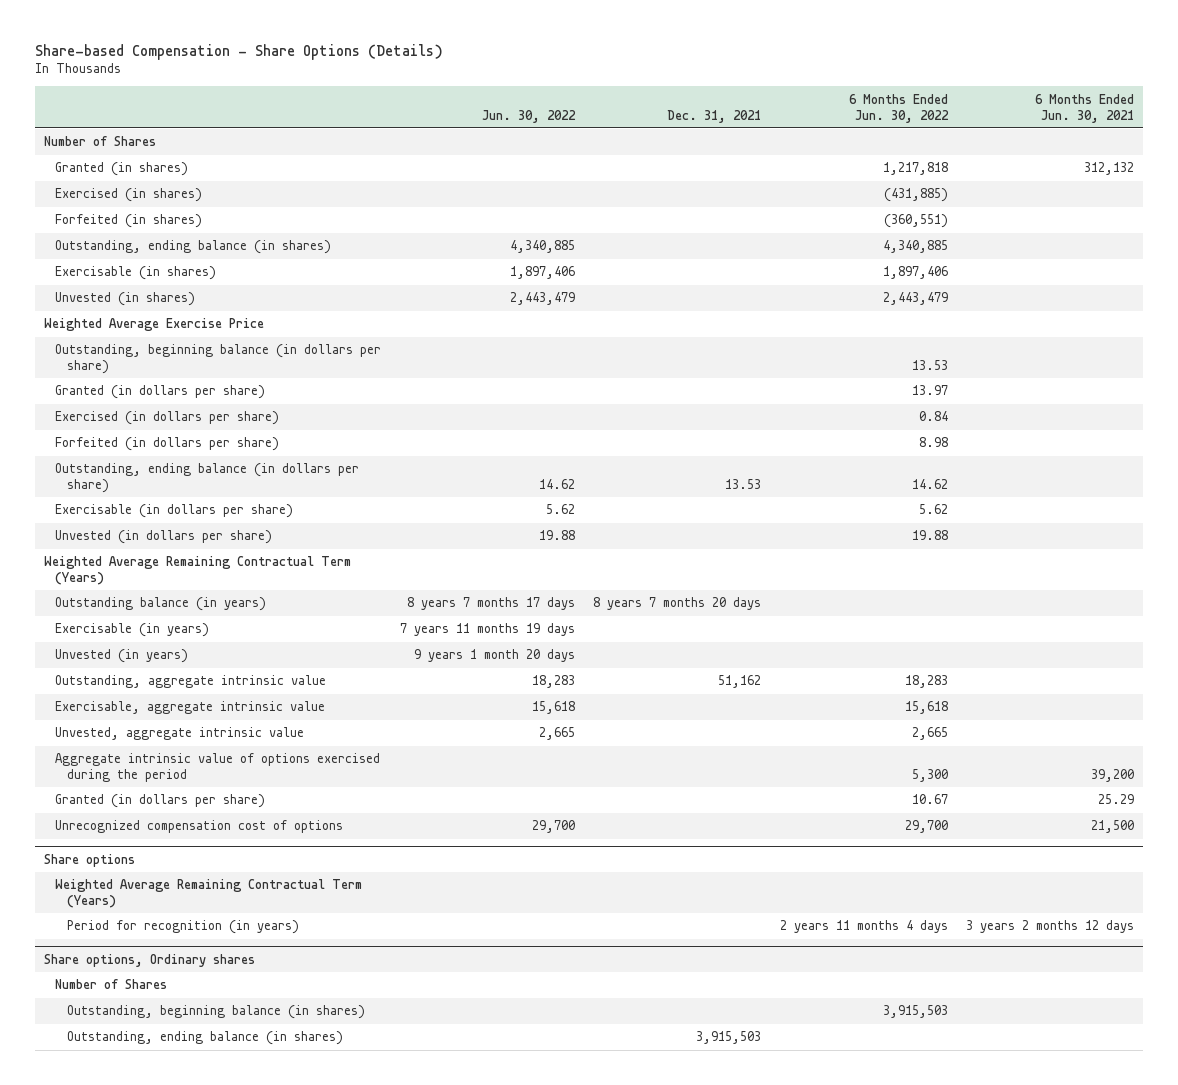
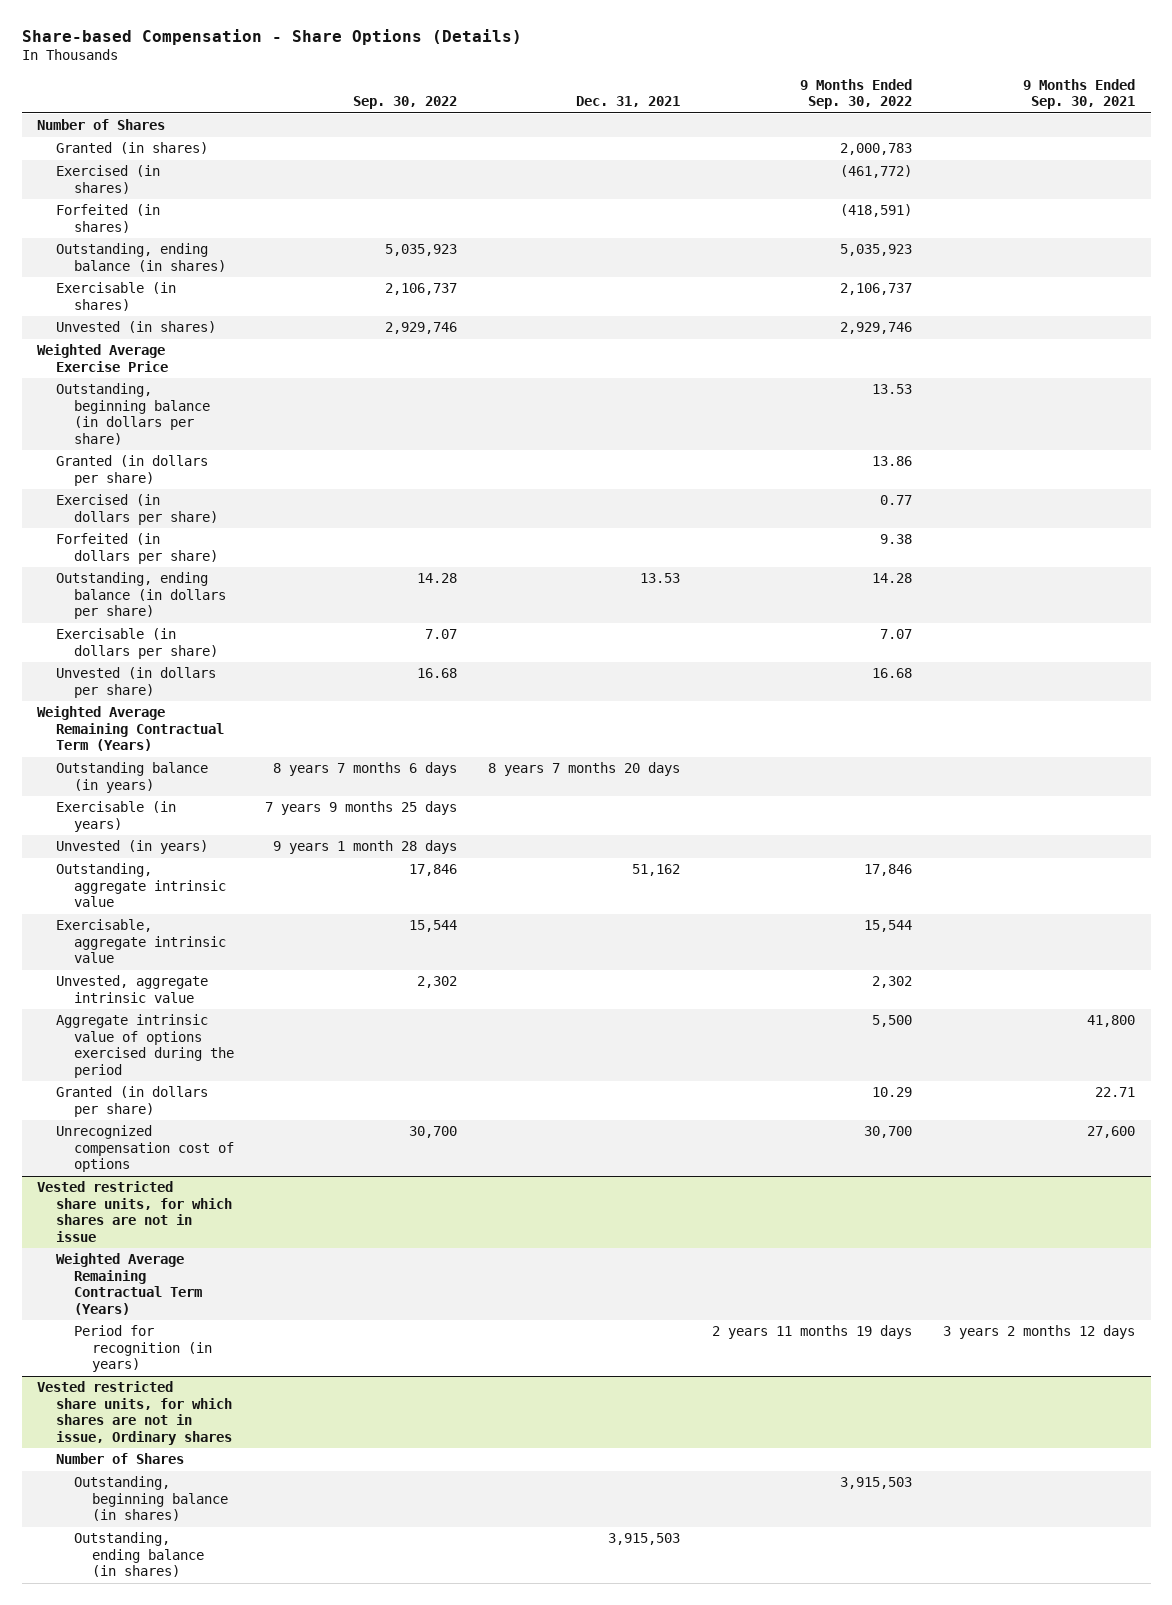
[481,109,576,123] Jun. 30, 2022 -> none
[848,93,949,123] 6 Months Ended Jun. 30, 2022 -> none
[1034,93,1134,123] 6 Months Ended Jun. 30, 2021 -> none
none -> [353,96,458,110] Sep. 30, 2022
none -> [799,78,912,110] 9 Months Ended Sep. 30, 2022
none -> [1023,78,1136,110] 9 Months Ended Sep. 30, 2021
[44,854,136,868] Share options -> [37,1181,232,1242] Vested restricted share units, for which shares are not in issue
[44,954,256,968] Share options, Ordinary shares -> [37,1381,232,1445] Vested restricted share units, for which shares are not in issue, Ordinary shares

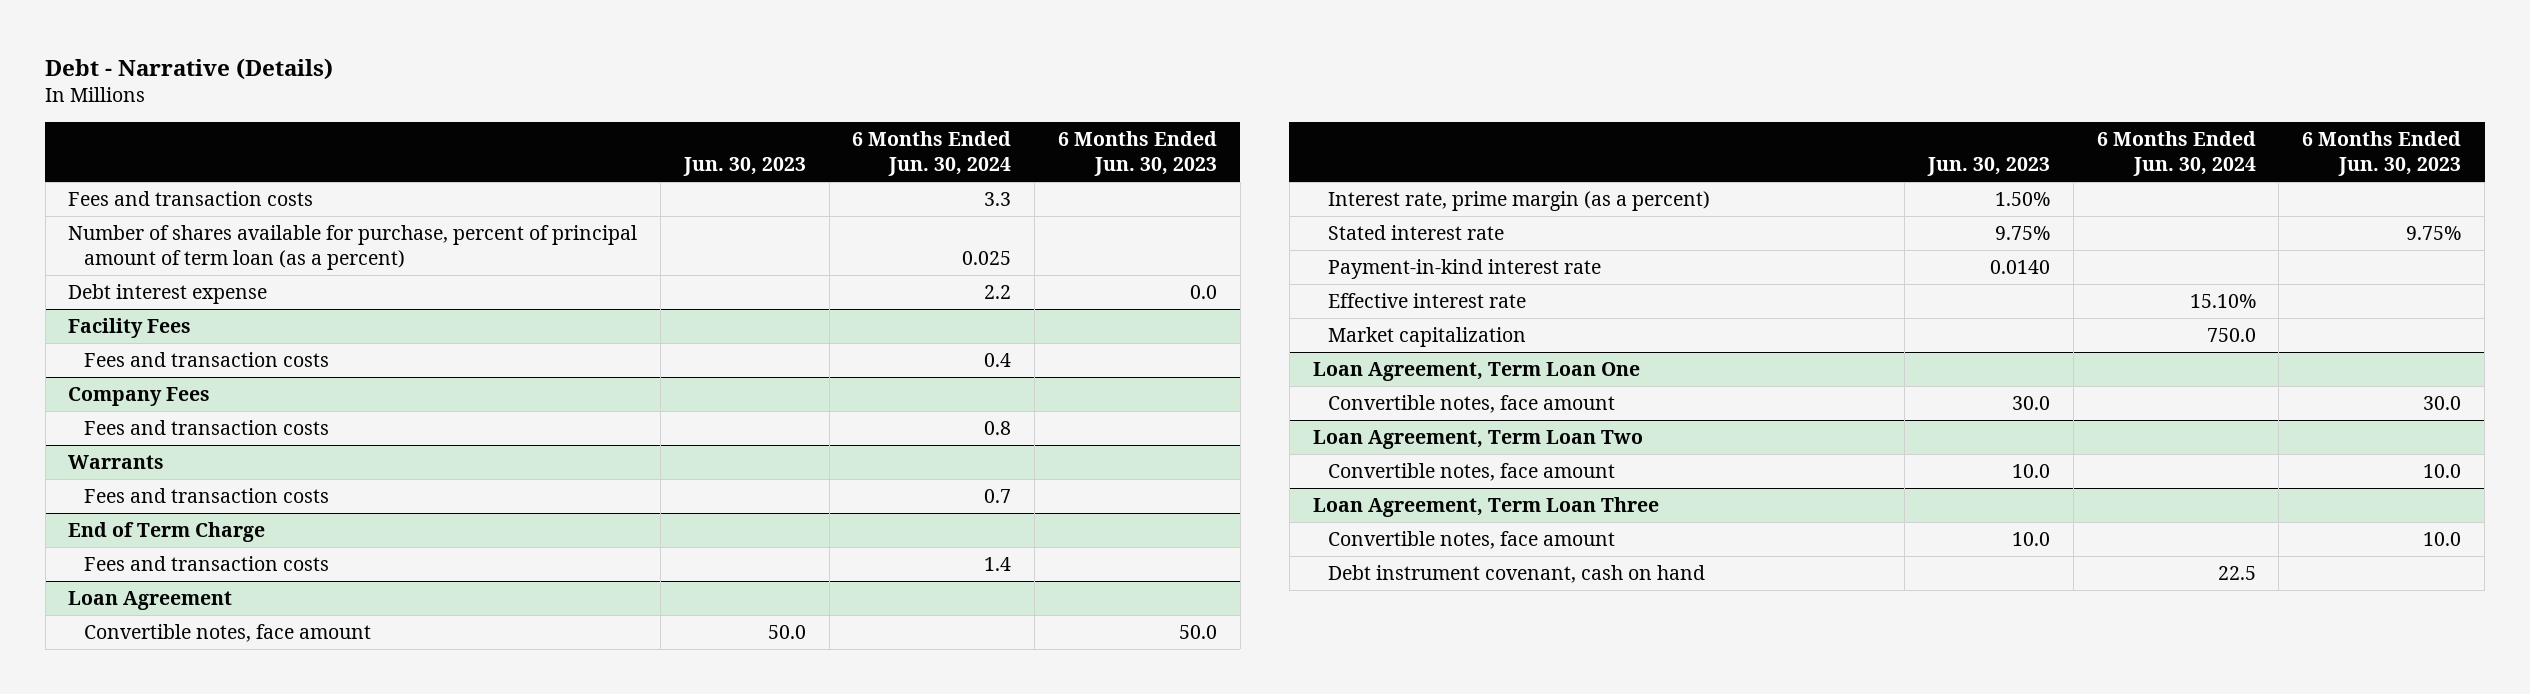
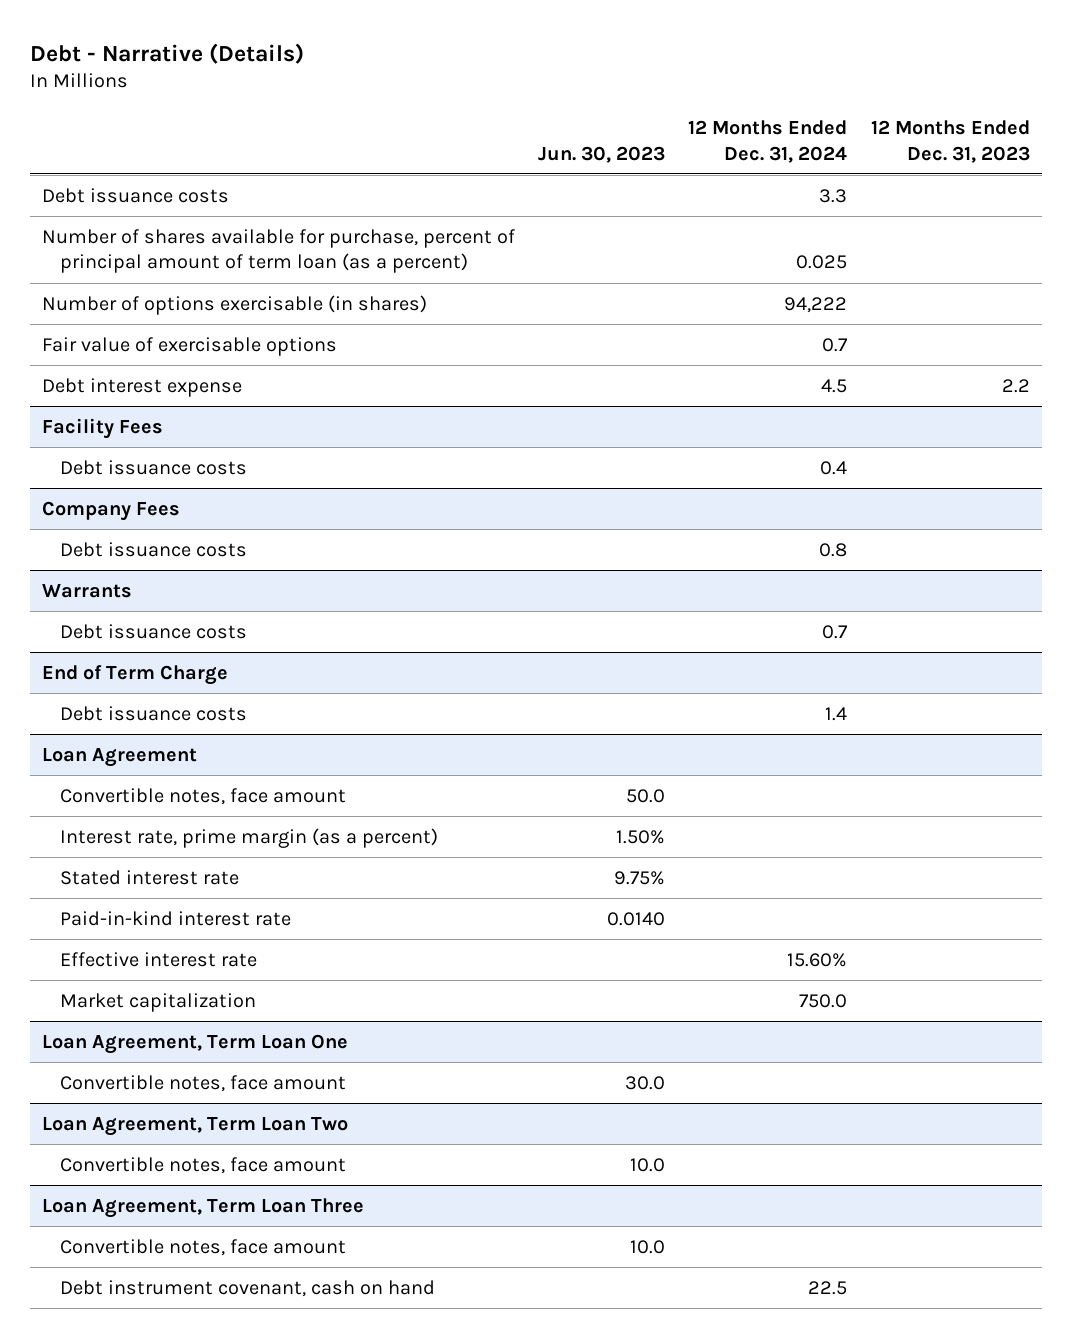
[852,131,1012,177] 6 Months Ended Jun. 30, 2024 -> none
[1057,131,1217,177] 6 Months Ended Jun. 30, 2023 -> none
none -> [688,119,848,163] 12 Months Ended Dec. 31, 2024
none -> [870,119,1030,163] 12 Months Ended Dec. 31, 2023
[68,191,314,207] Fees and transaction costs -> [41,187,229,203] Debt issuance costs
none -> [41,294,427,315] Number of options exercisable (in shares)
none -> [41,336,337,356] Fair value of exercisable options
[83,352,329,368] Fees and transaction costs -> [59,459,247,475] Debt issuance costs
[83,420,329,436] Fees and transaction costs -> [59,541,247,557] Debt issuance costs
[83,488,329,504] Fees and transaction costs -> [59,623,247,639] Debt issuance costs
[83,556,329,572] Fees and transaction costs -> [59,705,247,721] Debt issuance costs
[1328,259,1602,280] Payment-in-kind interest rate -> [59,910,291,926] Paid-in-kind interest rate

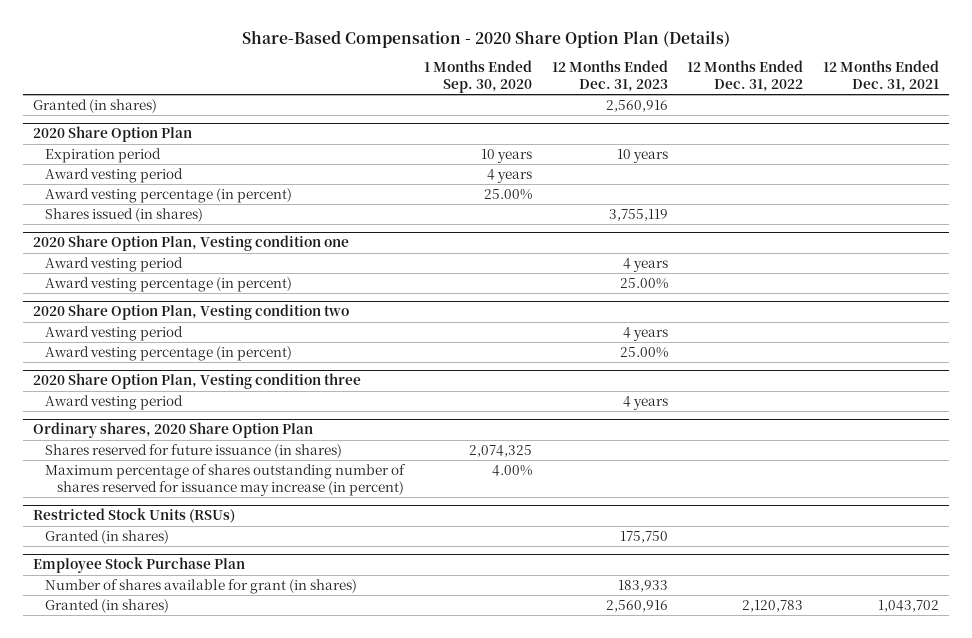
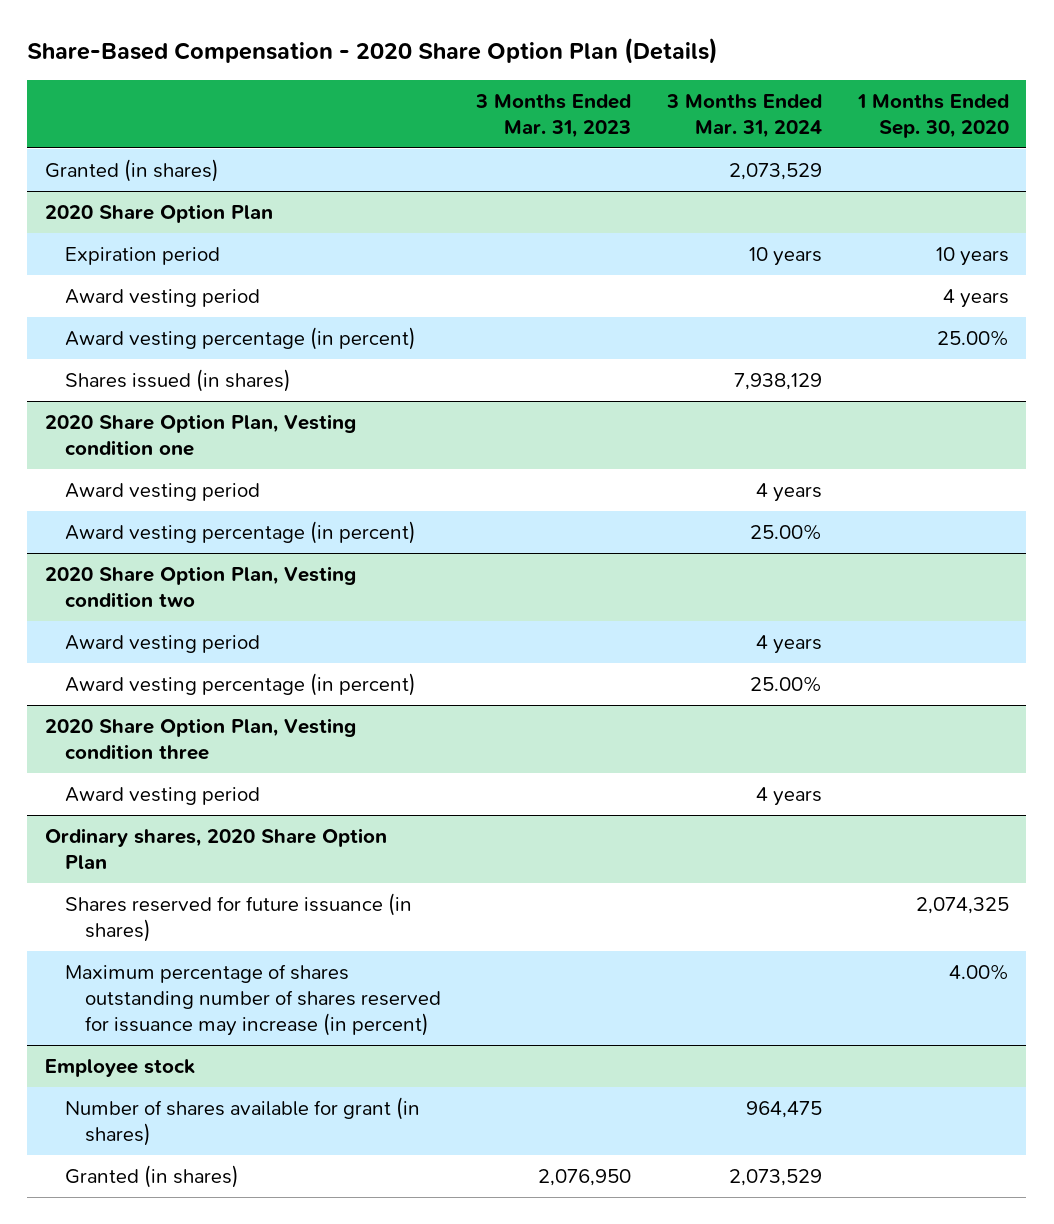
[551,60,668,93] 12 Months Ended Dec. 31, 2023 -> none
[687,60,804,93] 12 Months Ended Dec. 31, 2022 -> none
[823,60,940,93] 12 Months Ended Dec. 31, 2021 -> none
none -> [475,93,632,138] 3 Months Ended Mar. 31, 2023
none -> [665,93,822,138] 3 Months Ended Mar. 31, 2024
[32,508,235,524] Restricted Stock Units (RSUs) -> none
[44,530,169,545] Granted (in shares) -> none
[32,557,245,574] Employee Stock Purchase Plan -> [45,1058,196,1077] Employee stock

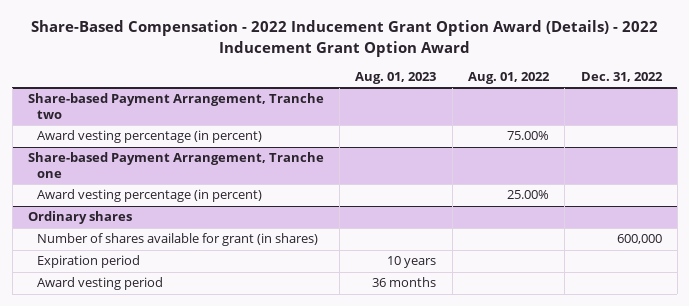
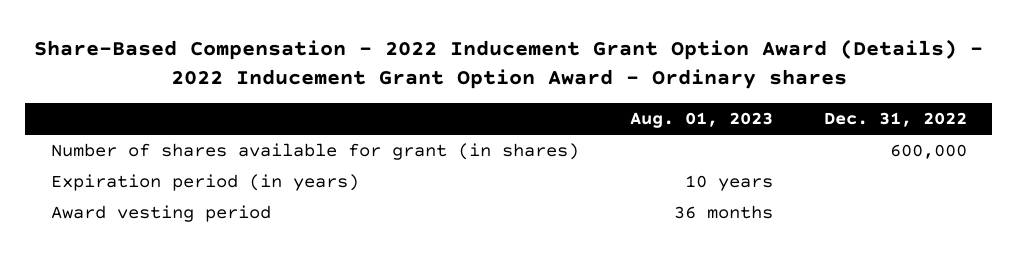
[30,20,658,57] Share-Based Compensation - 2022 Inducement Grant Option Award (Details) - 2022 Inducement Grant Option Award -> [33,38,983,90] Share-Based Compensation - 2022 Inducement Grant Option Award (Details) - 2022 Inducement Grant Option Award - Ordinary shares
[467,72,550,85] Aug. 01, 2022 -> none
[27,93,324,119] Share-based Payment Arrangement, Tranche two -> none
[37,130,263,144] Award vesting percentage (in percent) -> none
[27,152,324,178] Share-based Payment Arrangement, Tranche one -> none
[37,189,263,203] Award vesting percentage (in percent) -> none
[27,211,132,225] Ordinary shares -> none
[37,255,141,269] Expiration period -> [50,173,359,191] Expiration period (in years)

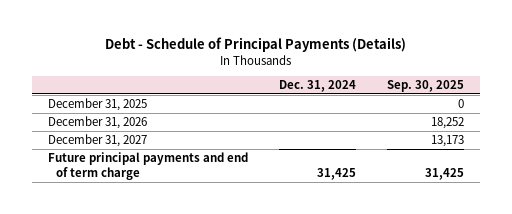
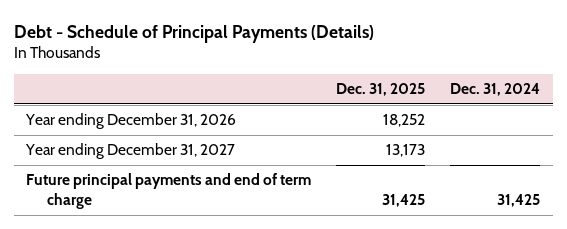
[387,79,465,92] Sep. 30, 2025 -> none
none -> [336,83,426,97] Dec. 31, 2025
[47,98,147,112] December 31, 2025 -> none
[47,116,147,130] December 31, 2026 -> [25,113,237,130] Year ending December 31, 2026
[47,134,147,148] December 31, 2027 -> [25,143,236,160] Year ending December 31, 2027

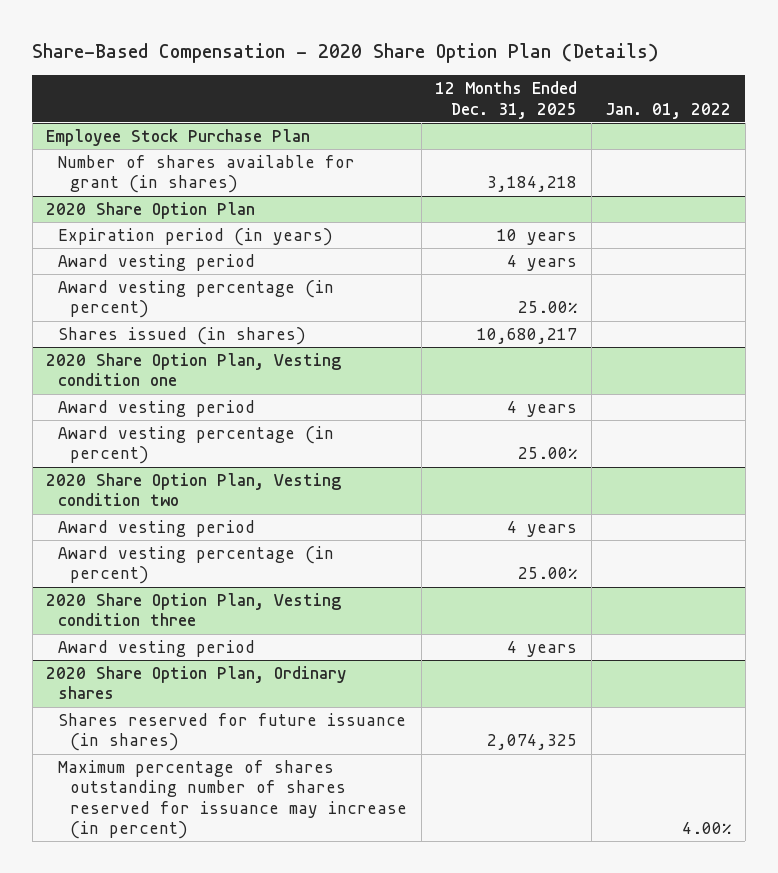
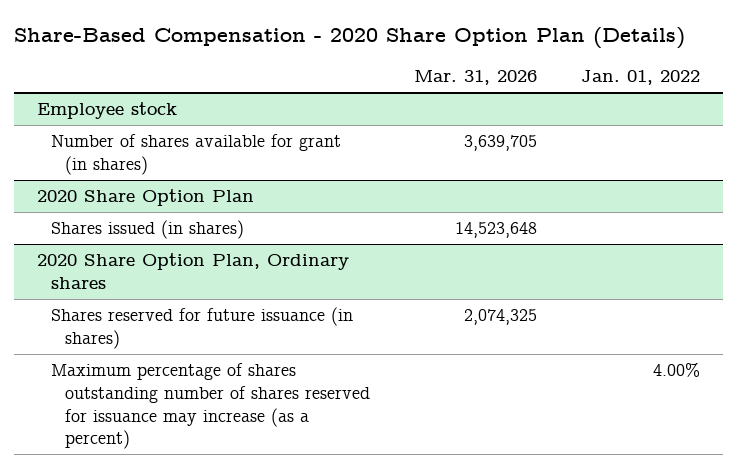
[435,81,578,119] 12 Months Ended Dec. 31, 2025 -> none
none -> [414,70,538,86] Mar. 31, 2026
[46,128,311,146] Employee Stock Purchase Plan -> [36,102,177,120] Employee stock
[58,227,334,246] Expiration period (in years) -> none
[58,253,256,271] Award vesting period -> none
[58,279,335,319] Award vesting percentage (in percent) -> none
[46,352,342,387] 2020 Share Option Plan, Vesting condition one -> none
[58,399,256,417] Award vesting period -> none
[58,425,335,465] Award vesting percentage (in percent) -> none
[46,472,342,507] 2020 Share Option Plan, Vesting condition two -> none
[58,519,256,537] Award vesting period -> none
[58,545,335,585] Award vesting percentage (in percent) -> none
[46,592,342,627] 2020 Share Option Plan, Vesting condition three -> none
[58,639,256,657] Award vesting period -> none
[58,759,408,840] Maximum percentage of shares outstanding number of shares reserved for issuance may increase (in percent) -> [50,363,370,450] Maximum percentage of shares outstanding number of shares reserved for issuance may increase (as a percent)

